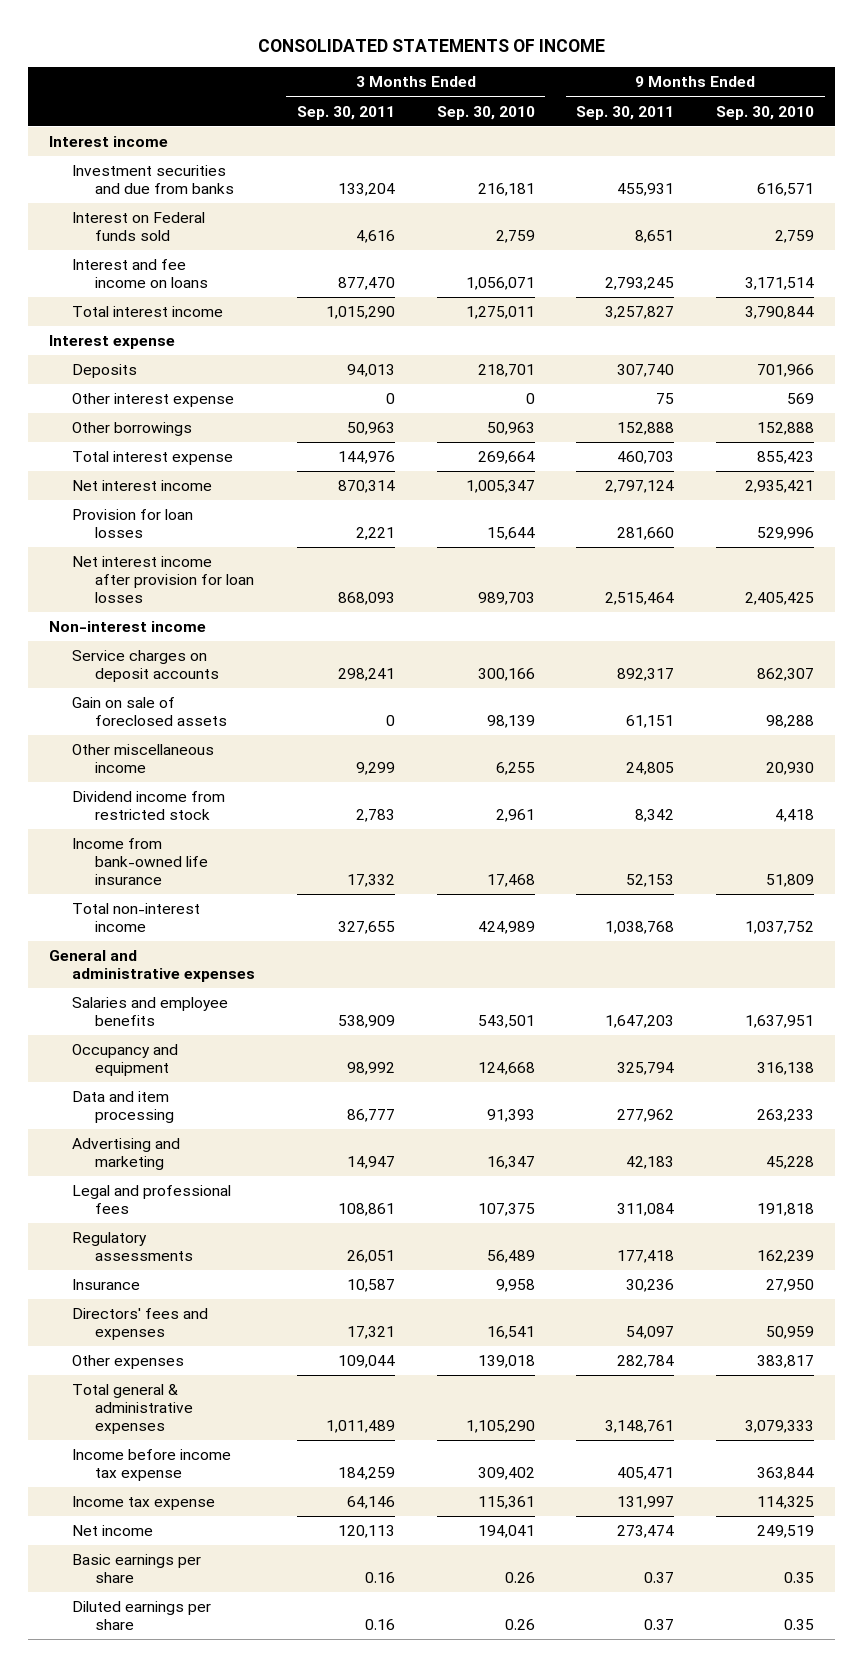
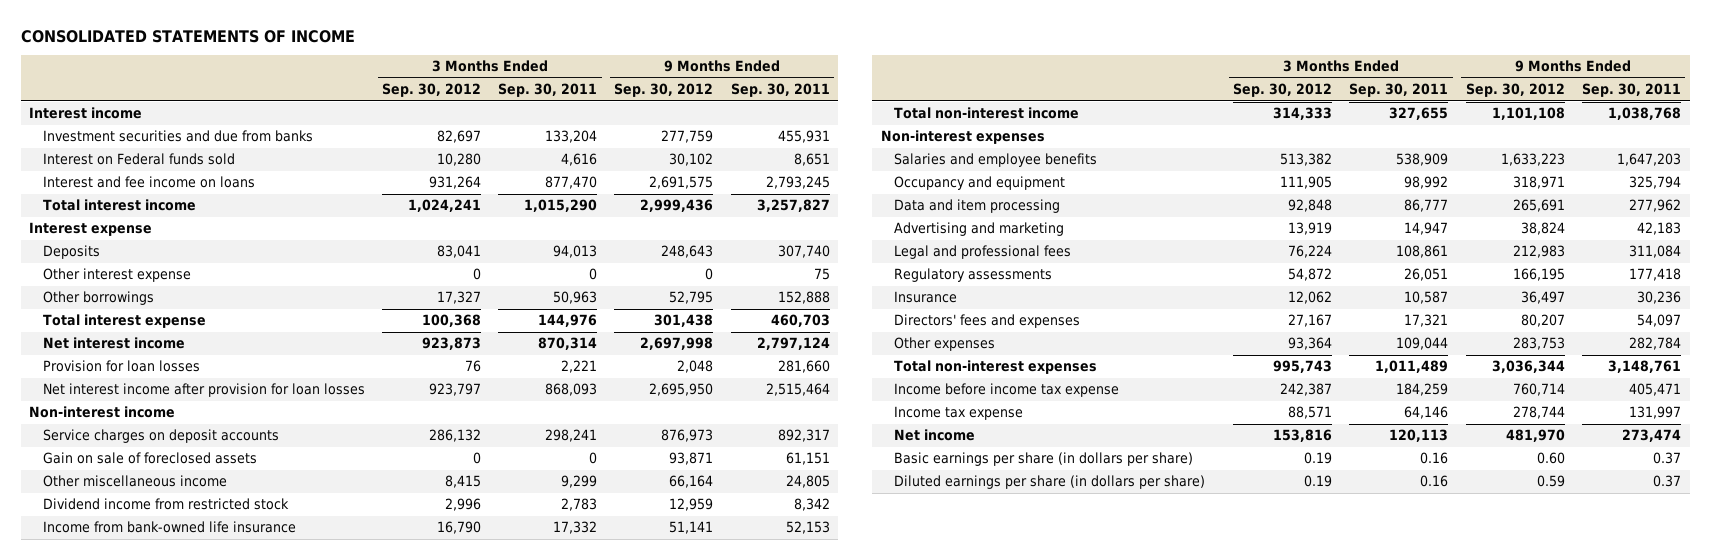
[436,105,535,120] Sep. 30, 2010 -> none
[716,105,815,120] Sep. 30, 2010 -> none
none -> [381,83,481,98] Sep. 30, 2012
none -> [614,83,714,98] Sep. 30, 2012
[49,950,255,983] General and administrative expenses -> [880,130,1045,145] Non-interest expenses
[71,1384,193,1435] Total general & administrative expenses -> [893,360,1097,375] Total non-interest expenses
[71,1554,201,1584] Basic earnings per share -> [893,452,1193,467] Basic earnings per share (in dollars per share)
[71,1601,211,1631] Diluted earnings per share -> [893,475,1205,490] Diluted earnings per share (in dollars per share)

